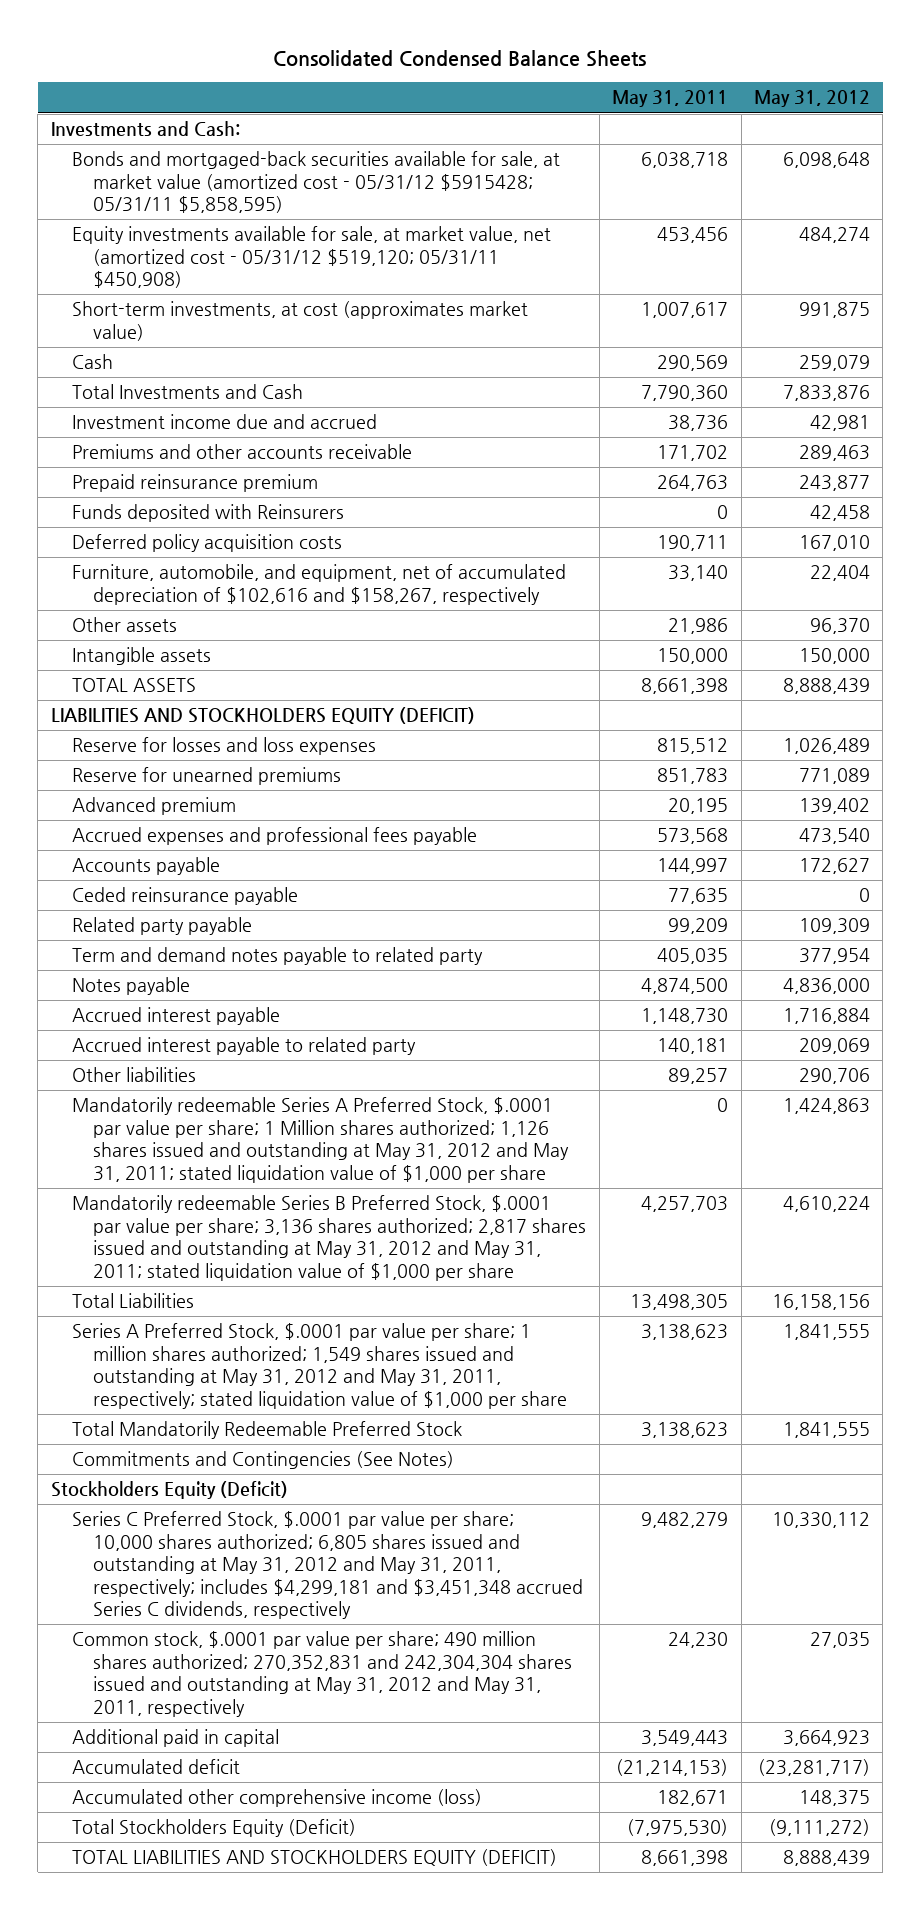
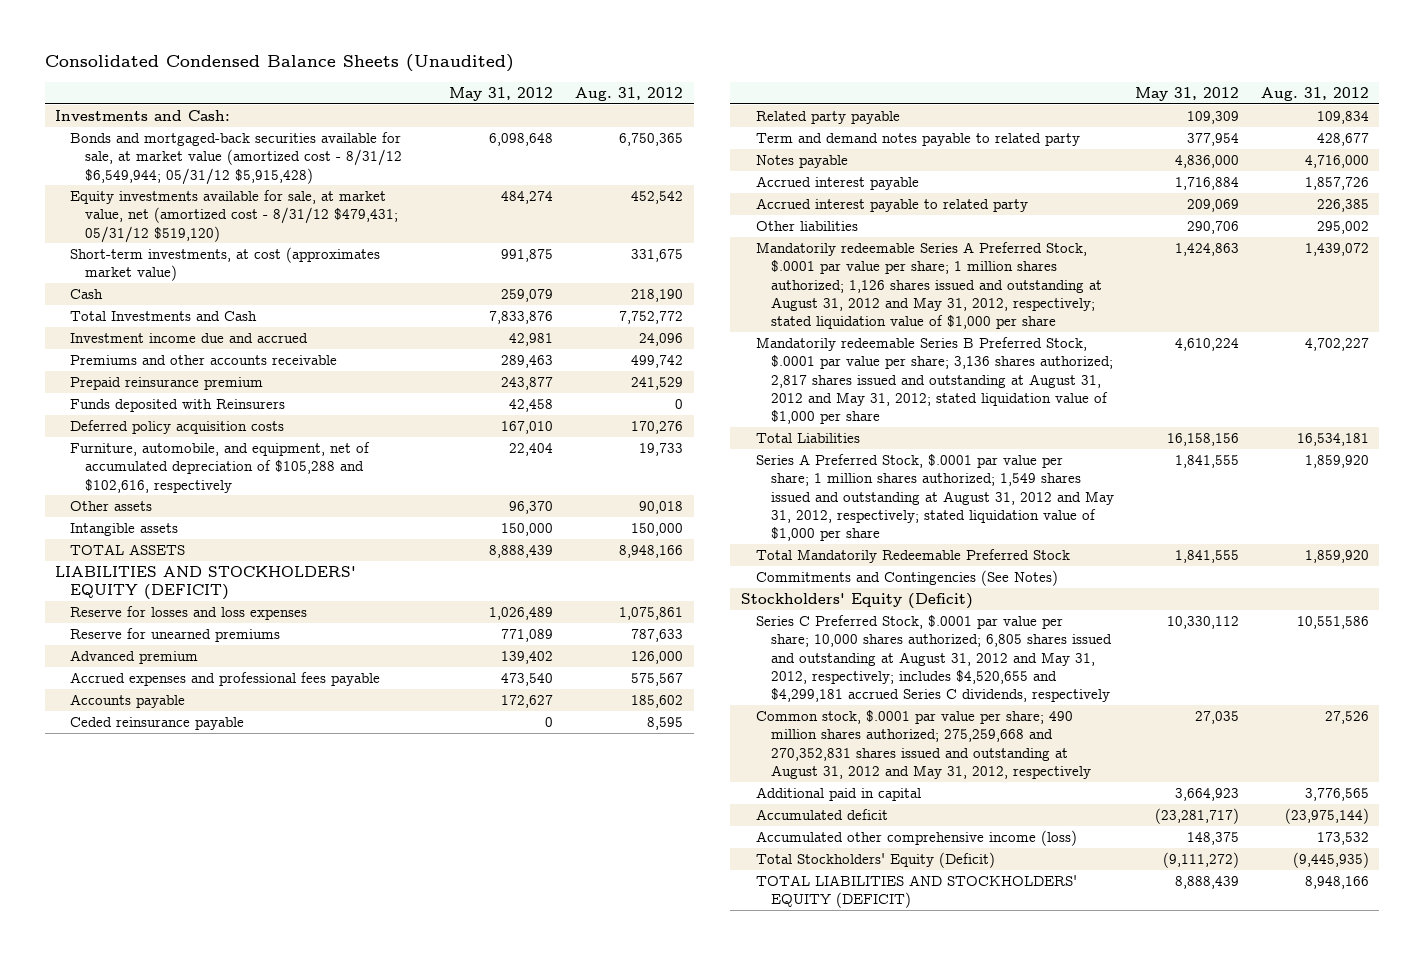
[273,49,647,67] Consolidated Condensed Balance Sheets -> [44,54,514,73] Consolidated Condensed Balance Sheets (Unaudited)
[612,90,729,108] May 31, 2011 -> none
none -> [574,86,683,101] Aug. 31, 2012
[72,151,561,214] Bonds and mortgaged-back securities available for sale, at market value (amortized cost - 05/31/12 $5915428; 05/31/11 $5,858,595) -> [70,131,402,185] Bonds and mortgaged-back securities available for sale, at market value (amortized cost - 8/31/12 $6,549,944; 05/31/12 $5,915,428)
[72,226,552,289] Equity investments available for sale, at market value, net (amortized cost - 05/31/12 $519,120; 05/31/11 $450,908) -> [70,189,398,243] Equity investments available for sale, at market value, net (amortized cost - 8/31/12 $479,431; 05/31/12 $519,120)
[72,564,567,605] Furniture, automobile, and equipment, net of accumulated depreciation of $102,616 and $158,267, respectively -> [70,441,371,493] Furniture, automobile, and equipment, net of accumulated depreciation of $105,288 and $102,616, respectively
[50,707,475,725] LIABILITIES AND STOCKHOLDERS EQUITY (DEFICIT) -> [55,565,357,601] LIABILITIES AND STOCKHOLDERS' EQUITY (DEFICIT)
[72,1097,570,1183] Mandatorily redeemable Series A Preferred Stock, $.0001 par value per share; 1 Million shares authorized; 1,126 shares issued and outstanding at May 31, 2012 and May 31, 2011; stated liquidation value of $1,000 per share -> [755,241,1102,330] Mandatorily redeemable Series A Preferred Stock, $.0001 par value per share; 1 million shares authorized; 1,126 shares issued and outstanding at August 31, 2012 and May 31, 2012, respectively; stated liquidation value of $1,000 per share
[72,1195,587,1281] Mandatorily redeemable Series B Preferred Stock, $.0001 par value per share; 3,136 shares authorized; 2,817 shares issued and outstanding at May 31, 2012 and May 31, 2011; stated liquidation value of $1,000 per share -> [755,336,1113,425] Mandatorily redeemable Series B Preferred Stock, $.0001 par value per share; 3,136 shares authorized; 2,817 shares issued and outstanding at August 31, 2012 and May 31, 2012; stated liquidation value of $1,000 per share
[72,1323,568,1409] Series A Preferred Stock, $.0001 par value per share; 1 million shares authorized; 1,549 shares issued and outstanding at May 31, 2012 and May 31, 2011, respectively; stated liquidation value of $1,000 per share -> [755,453,1114,542] Series A Preferred Stock, $.0001 par value per share; 1 million shares authorized; 1,549 shares issued and outstanding at August 31, 2012 and May 31, 2012, respectively; stated liquidation value of $1,000 per share
[50,1481,288,1500] Stockholders Equity (Deficit) -> [740,592,973,609] Stockholders' Equity (Deficit)
[72,1511,584,1620] Series C Preferred Stock, $.0001 par value per share; 10,000 shares authorized; 6,805 shares issued and outstanding at May 31, 2012 and May 31, 2011, respectively; includes $4,299,181 and $3,451,348 accrued Series C dividends, respectively -> [755,614,1112,703] Series C Preferred Stock, $.0001 par value per share; 10,000 shares authorized; 6,805 shares issued and outstanding at August 31, 2012 and May 31, 2012, respectively; includes $4,520,655 and $4,299,181 accrued Series C dividends, respectively
[72,1631,573,1717] Common stock, $.0001 par value per share; 490 million shares authorized; 270,352,831 and 242,304,304 shares issued and outstanding at May 31, 2012 and May 31, 2011, respectively -> [755,709,1091,779] Common stock, $.0001 par value per share; 490 million shares authorized; 275,259,668 and 270,352,831 shares issued and outstanding at August 31, 2012 and May 31, 2012, respectively
[72,1819,357,1838] Total Stockholders Equity (Deficit) -> [755,851,995,868] Total Stockholders' Equity (Deficit)
[72,1849,558,1867] TOTAL LIABILITIES AND STOCKHOLDERS EQUITY (DEFICIT) -> [755,874,1077,909] TOTAL LIABILITIES AND STOCKHOLDERS' EQUITY (DEFICIT)

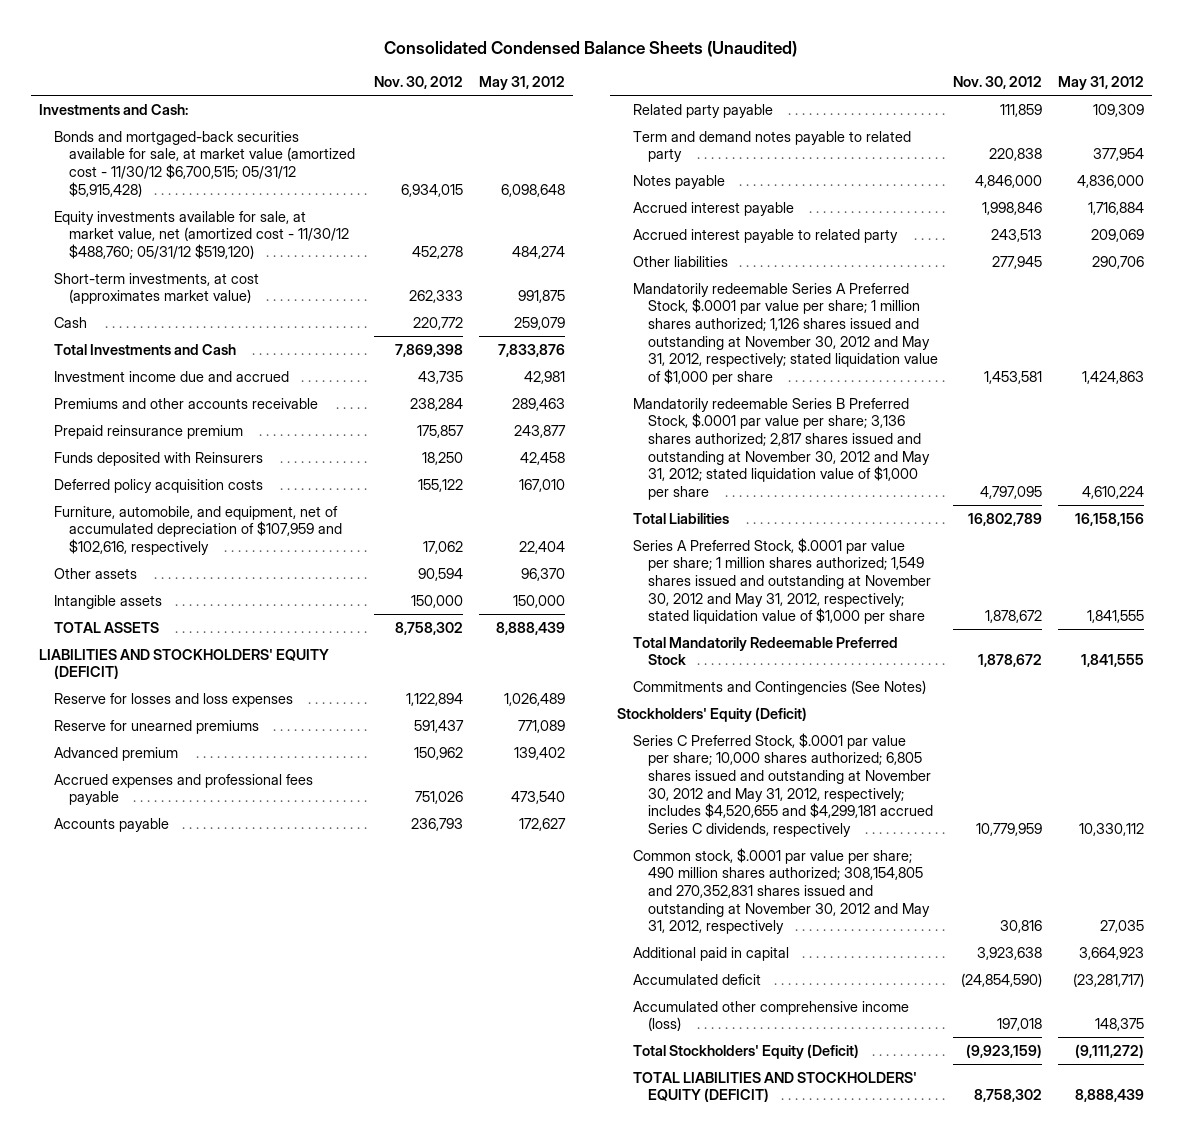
[574,86,683,101] Aug. 31, 2012 -> none
none -> [374,75,464,89] Nov. 30, 2012
[70,131,402,185] Bonds and mortgaged-back securities available for sale, at market value (amortized cost - 8/31/12 $6,549,944; 05/31/12 $5,915,428) -> [53,130,355,197] Bonds and mortgaged-back securities available for sale, at market value (amortized cost - 11/30/12 $6,700,515; 05/31/12 $5,915,428)
[70,189,398,243] Equity investments available for sale, at market value, net (amortized cost - 8/31/12 $479,431; 05/31/12 $519,120) -> [53,210,349,259] Equity investments available for sale, at market value, net (amortized cost - 11/30/12 $488,760; 05/31/12 $519,120)
[70,441,371,493] Furniture, automobile, and equipment, net of accumulated depreciation of $105,288 and $102,616, respectively -> [53,505,342,555] Furniture, automobile, and equipment, net of accumulated depreciation of $107,959 and $102,616, respectively
[70,716,245,730] Ceded reinsurance payable -> none
[755,241,1102,330] Mandatorily redeemable Series A Preferred Stock, $.0001 par value per share; 1 million shares authorized; 1,126 shares issued and outstanding at August 31, 2012 and May 31, 2012, respectively; stated liquidation value of $1,000 per share -> [632,282,938,385] Mandatorily redeemable Series A Preferred Stock, $.0001 par value per share; 1 million shares authorized; 1,126 shares issued and outstanding at November 30, 2012 and May 31, 2012, respectively; stated liquidation value of $1,000 per share
[755,336,1113,425] Mandatorily redeemable Series B Preferred Stock, $.0001 par value per share; 3,136 shares authorized; 2,817 shares issued and outstanding at August 31, 2012 and May 31, 2012; stated liquidation value of $1,000 per share -> [632,397,930,500] Mandatorily redeemable Series B Preferred Stock, $.0001 par value per share; 3,136 shares authorized; 2,817 shares issued and outstanding at November 30, 2012 and May 31, 2012; stated liquidation value of $1,000 per share
[755,453,1114,542] Series A Preferred Stock, $.0001 par value per share; 1 million shares authorized; 1,549 shares issued and outstanding at August 31, 2012 and May 31, 2012, respectively; stated liquidation value of $1,000 per share -> [632,537,931,625] Series A Preferred Stock, $.0001 par value per share; 1 million shares authorized; 1,549 shares issued and outstanding at November 30, 2012 and May 31, 2012, respectively; stated liquidation value of $1,000 per share
[755,614,1112,703] Series C Preferred Stock, $.0001 par value per share; 10,000 shares authorized; 6,805 shares issued and outstanding at August 31, 2012 and May 31, 2012, respectively; includes $4,520,655 and $4,299,181 accrued Series C dividends, respectively -> [632,732,933,837] Series C Preferred Stock, $.0001 par value per share; 10,000 shares authorized; 6,805 shares issued and outstanding at November 30, 2012 and May 31, 2012, respectively; includes $4,520,655 and $4,299,181 accrued Series C dividends, respectively
[755,709,1091,779] Common stock, $.0001 par value per share; 490 million shares authorized; 275,259,668 and 270,352,831 shares issued and outstanding at August 31, 2012 and May 31, 2012, respectively -> [632,847,930,935] Common stock, $.0001 par value per share; 490 million shares authorized; 308,154,805 and 270,352,831 shares issued and outstanding at November 30, 2012 and May 31, 2012, respectively

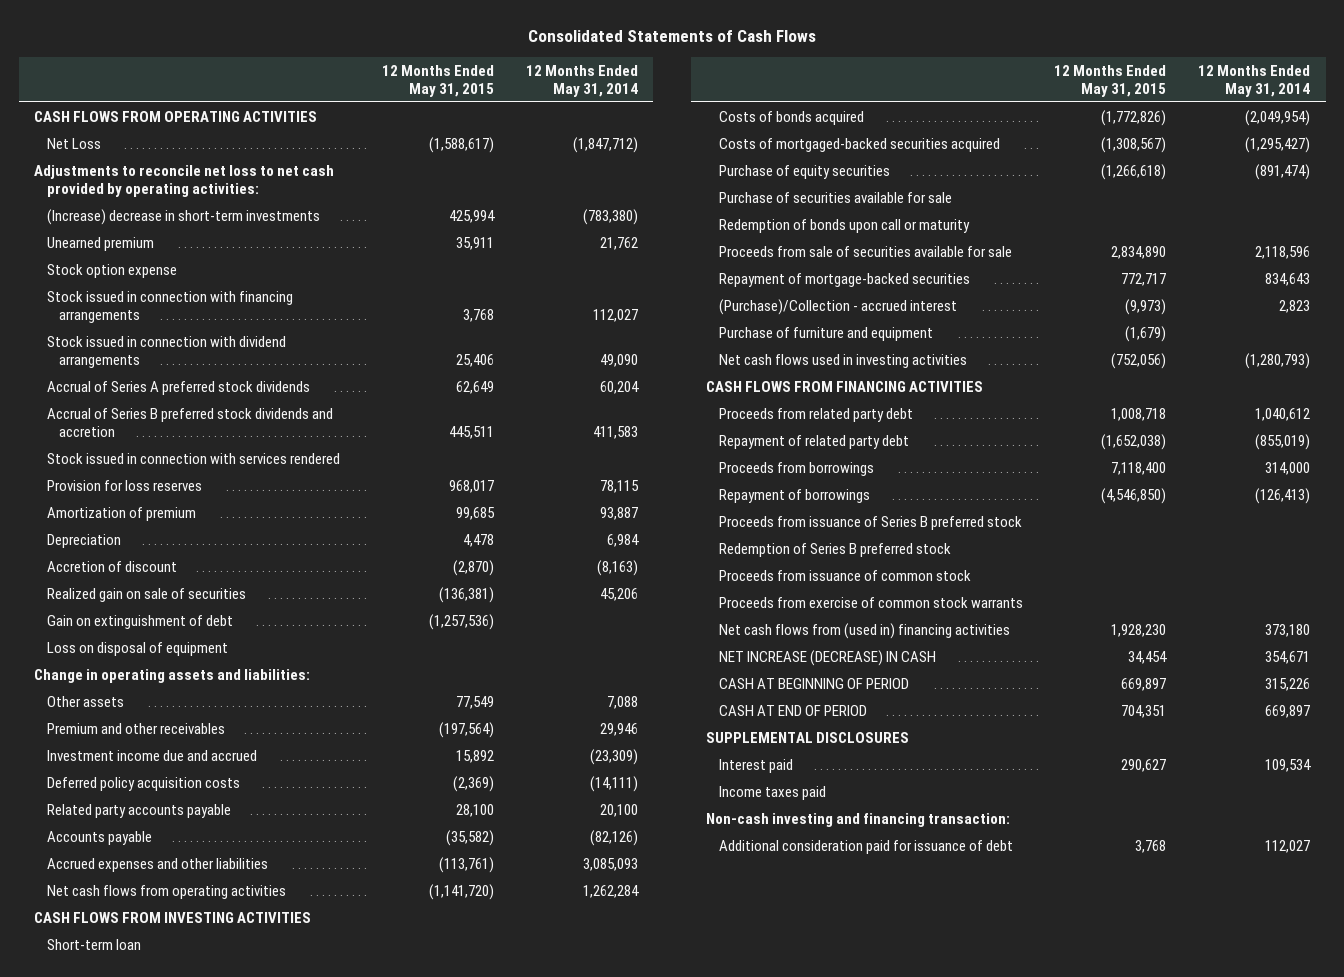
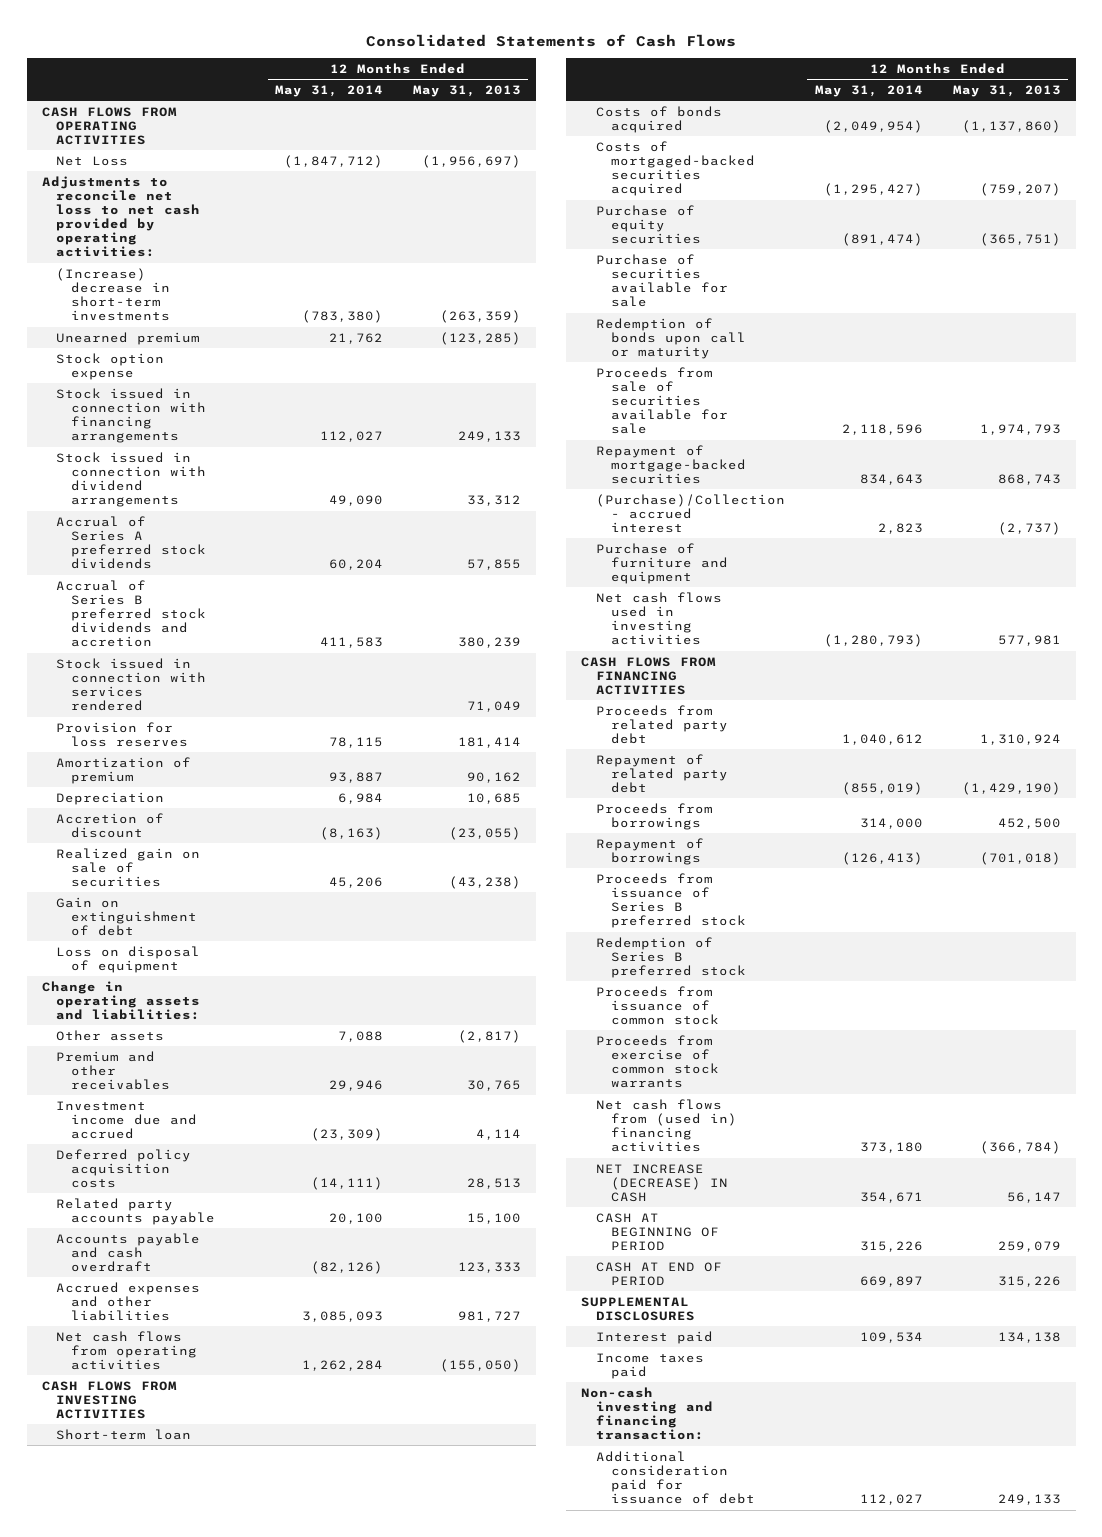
[382,64,495,97] 12 Months Ended May 31, 2015 -> none
none -> [412,85,521,98] May 31, 2013
[46,830,152,845] Accounts payable -> [56,1232,201,1273] Accounts payable and cash overdraft

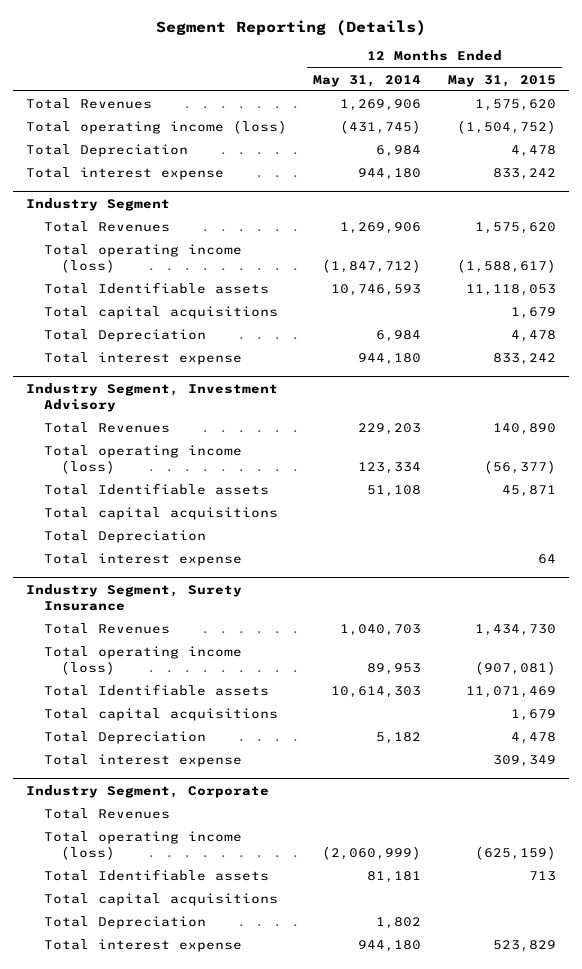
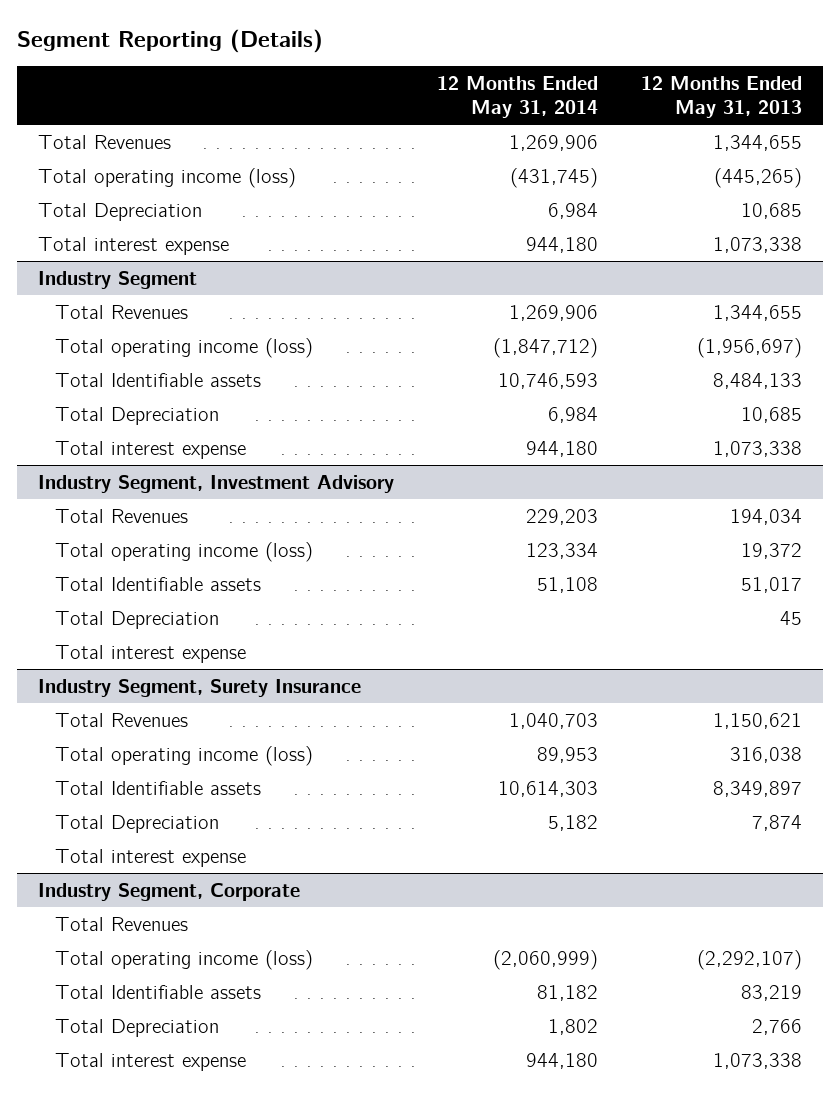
[447,74,556,87] May 31, 2015 -> none
none -> [640,75,802,119] 12 Months Ended May 31, 2013
[43,306,278,320] Total capital acquisitions -> none
[43,507,278,521] Total capital acquisitions -> none
[43,708,278,722] Total capital acquisitions -> none
[43,893,278,907] Total capital acquisitions -> none
[367,871,422,884] 81,181 -> [536,984,598,1001] 81,182

